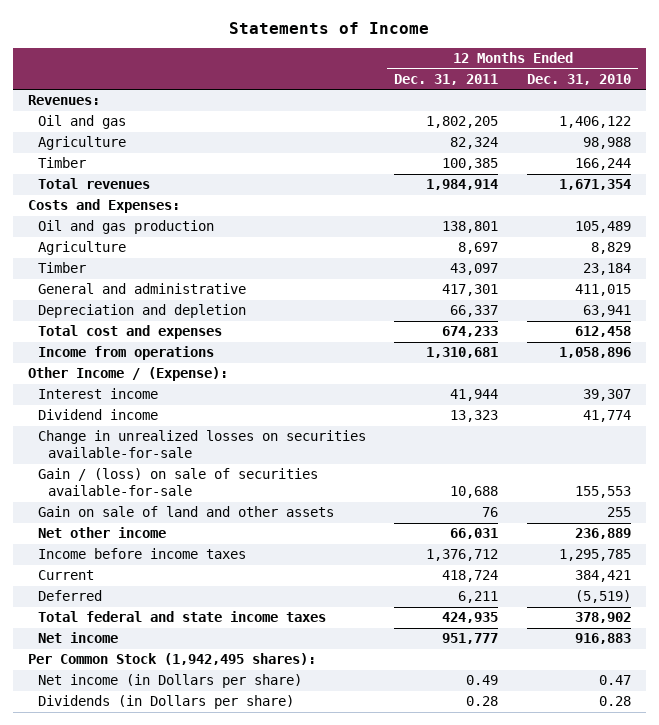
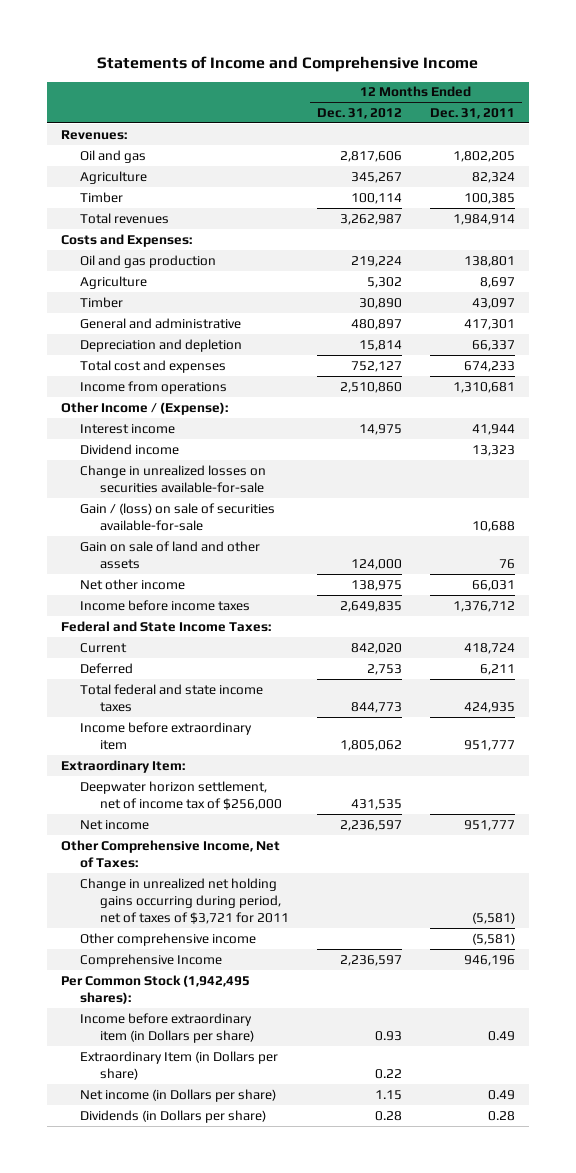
[229,22,430,35] Statements of Income -> [96,55,478,72] Statements of Income and Comprehensive Income
[527,73,632,85] Dec. 31, 2010 -> none
none -> [317,107,403,119] Dec. 31, 2012
none -> [60,620,271,632] Federal and State Income Taxes:
none -> [80,721,253,750] Income before extraordinary item
none -> [60,759,185,773] Extraordinary Item:
none -> [80,780,282,810] Deepwater horizon settlement, net of income tax of $256,000
none -> [60,839,280,868] Other Comprehensive Income, Net of Taxes:
none -> [80,877,289,924] Change in unrealized net holding gains occurring during period, net of taxes of $3,721 for 2011
none -> [80,932,257,946] Other comprehensive income
none -> [80,953,223,967] Comprehensive Income
none -> [80,1012,254,1043] Income before extraordinary item (in Dollars per share)
none -> [80,1050,279,1080] Extraordinary Item (in Dollars per share)

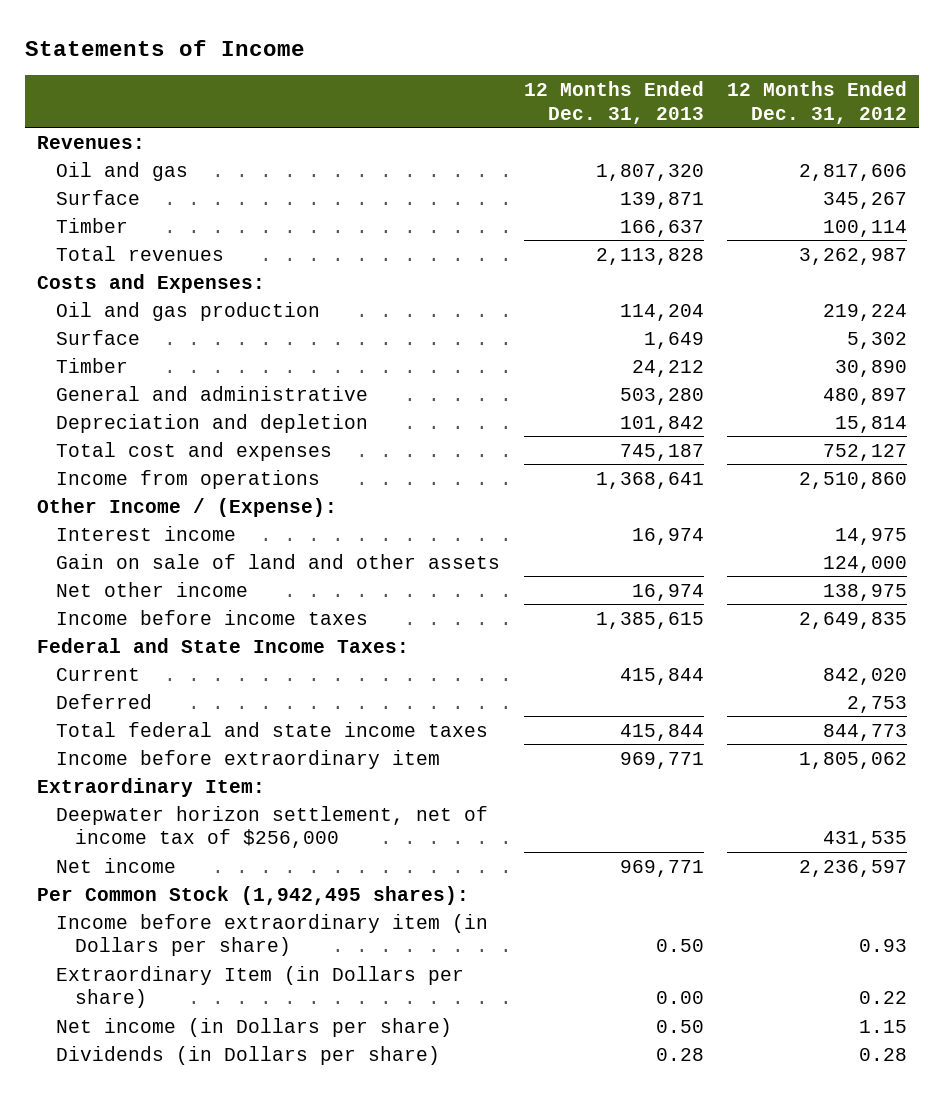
[96,55,478,72] Statements of Income and Comprehensive Income -> [25,39,306,56] Statements of Income
[430,107,516,119] Dec. 31, 2011 -> none
none -> [523,81,704,124] 12 Months Ended Dec. 31, 2013
[80,170,148,184] Agriculture -> [56,189,141,205] Surface
[80,275,148,289] Agriculture -> [56,329,141,345] Surface
[80,443,180,455] Dividend income -> none
[80,464,267,493] Change in unrealized losses on securities available-for-sale -> none
[80,502,276,531] Gain / (loss) on sale of securities available-for-sale -> none
[60,839,280,868] Other Comprehensive Income, Net of Taxes: -> none
[80,877,289,924] Change in unrealized net holding gains occurring during period, net of taxes of $3,721 for 2011 -> none
[80,932,257,946] Other comprehensive income -> none
[80,953,223,967] Comprehensive Income -> none

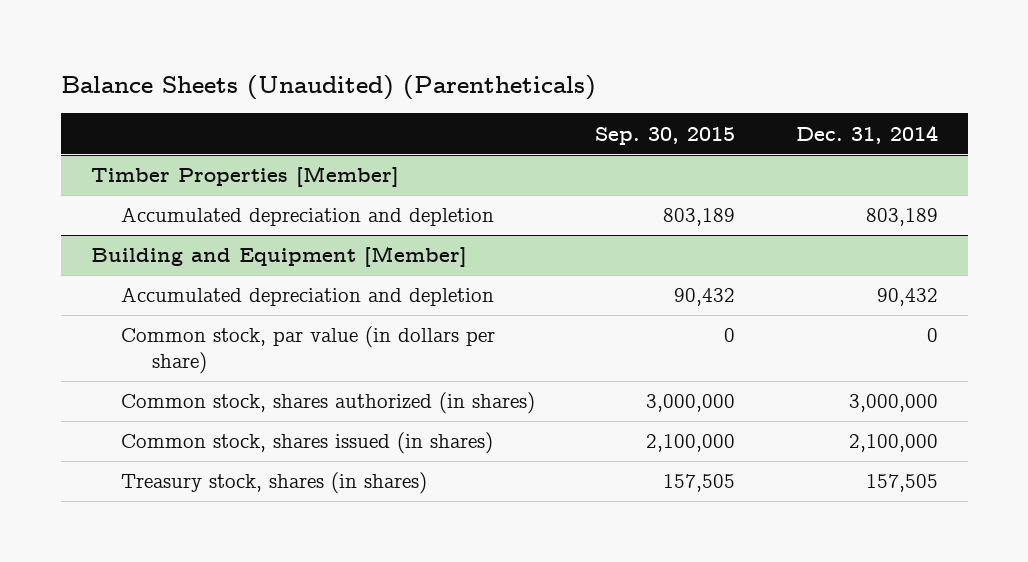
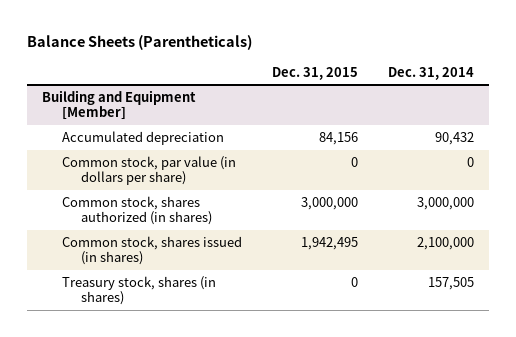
[60,74,596,100] Balance Sheets (Unaudited) (Parentheticals) -> [27,34,253,50] Balance Sheets (Parentheticals)
[595,126,736,145] Sep. 30, 2015 -> none
none -> [271,66,358,80] Dec. 31, 2015
[90,166,399,188] Timber Properties [Member] -> none
[121,207,495,227] Accumulated depreciation and depletion -> none
[121,287,495,307] Accumulated depreciation and depletion -> [61,130,224,145] Accumulated depreciation

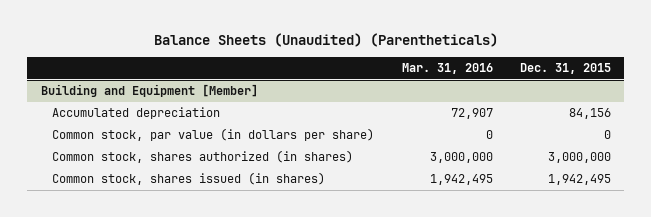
[27,34,253,50] Balance Sheets (Parentheticals) -> [153,33,498,48] Balance Sheets (Unaudited) (Parentheticals)
[387,66,474,80] Dec. 31, 2014 -> none
none -> [401,63,493,75] Mar. 31, 2016
[61,275,216,306] Treasury stock, shares (in shares) -> none

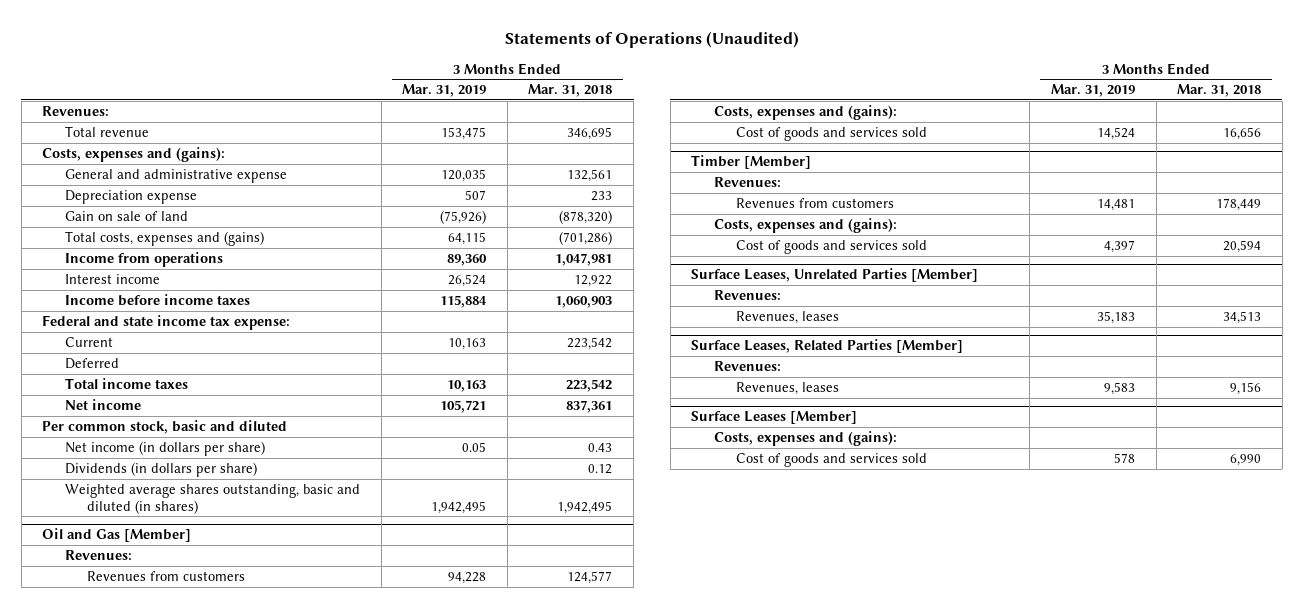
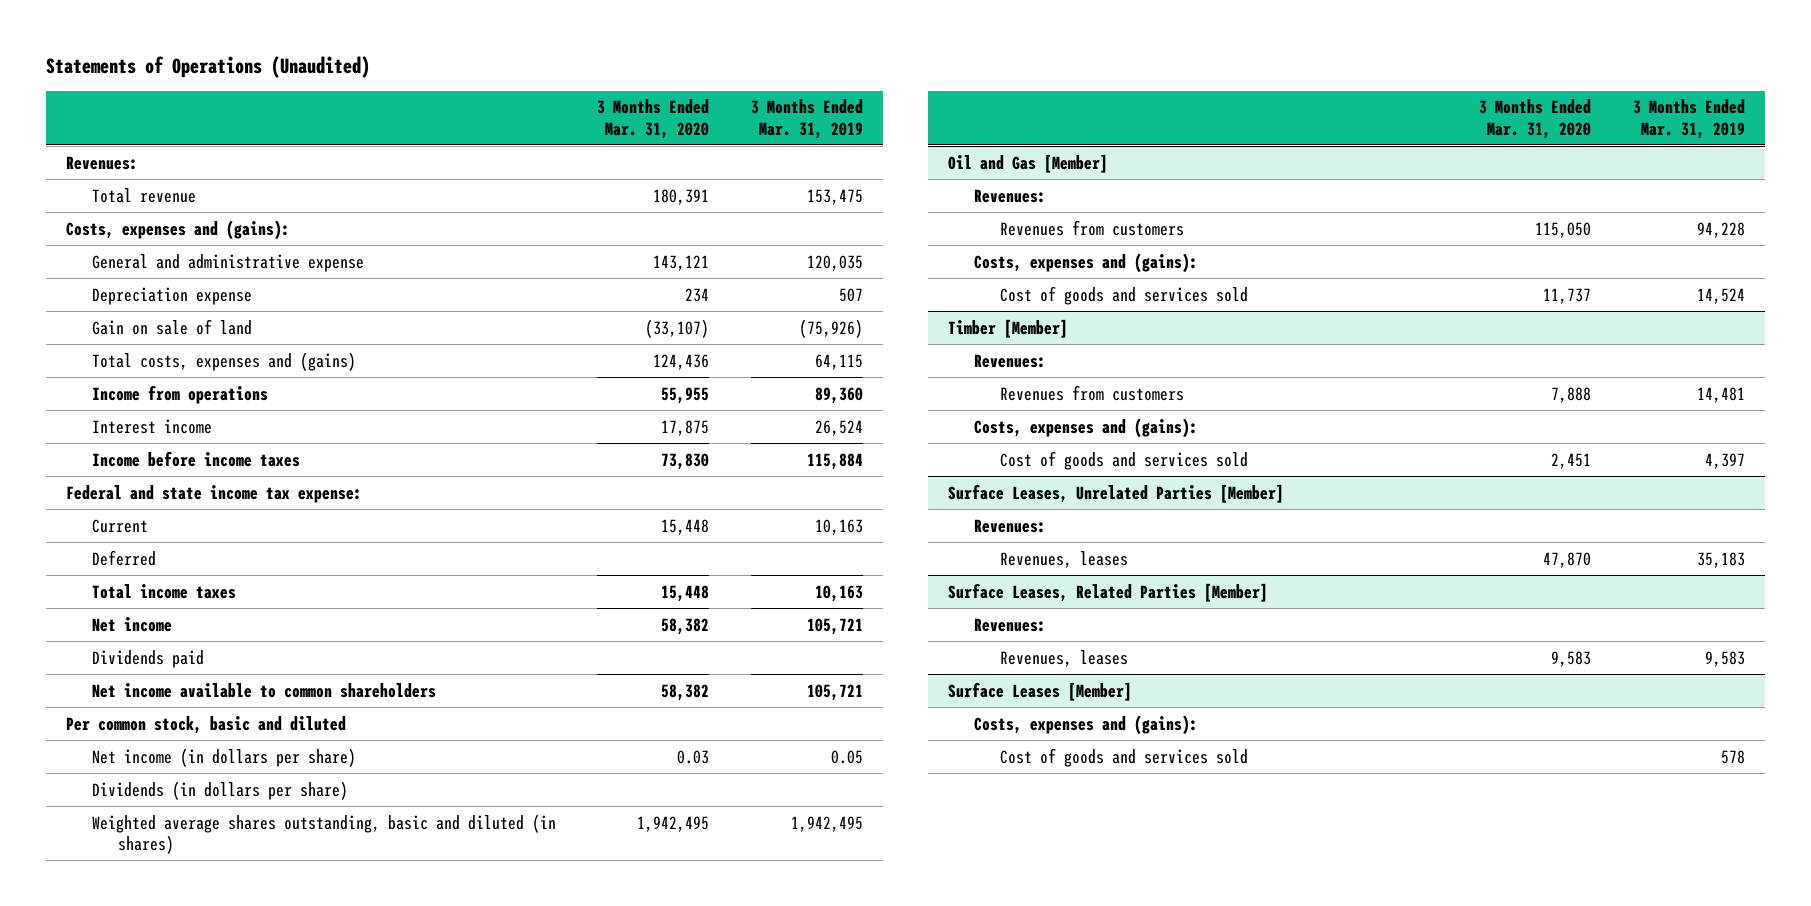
[528,84,613,98] Mar. 31, 2018 -> none
none -> [597,99,710,139] 3 Months Ended Mar. 31, 2020
none -> [92,649,205,668] Dividends paid
none -> [92,682,437,698] Net income available to common shareholders

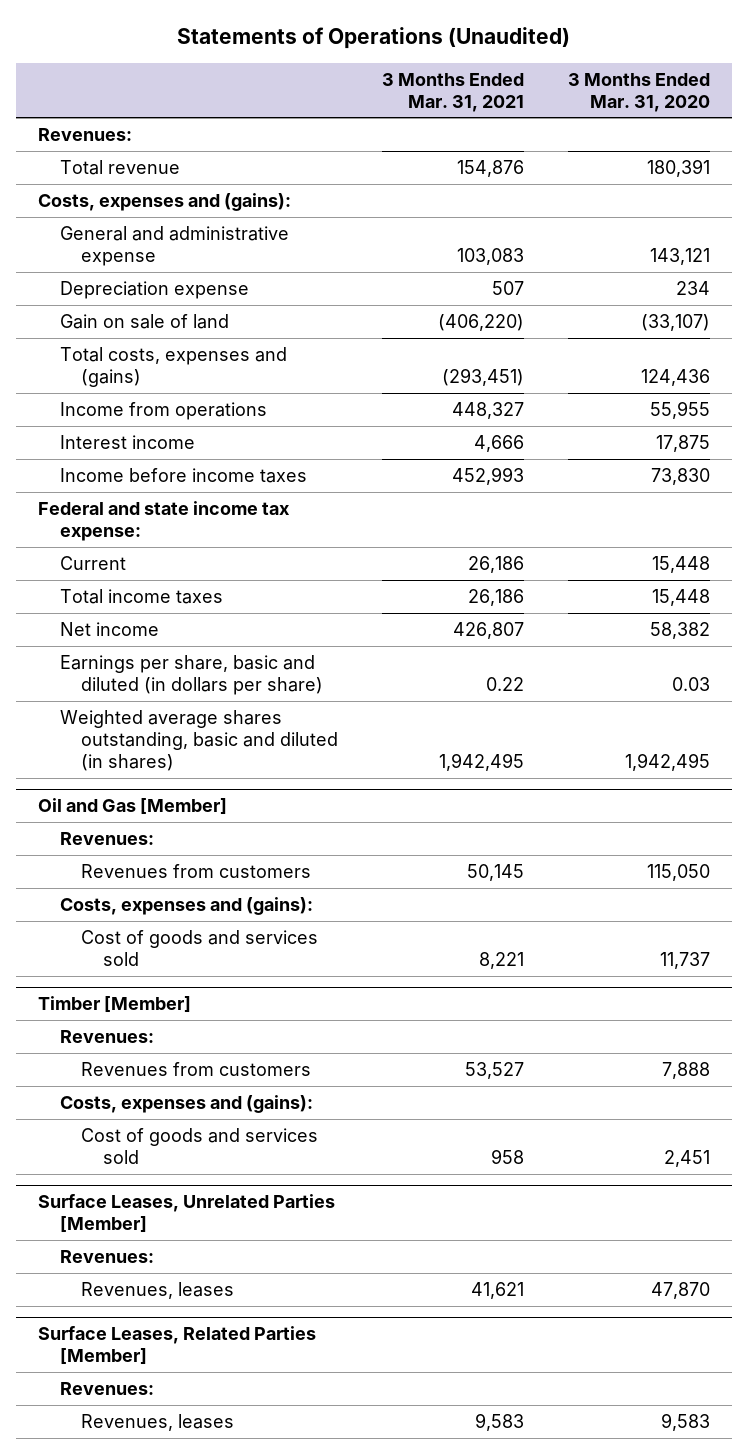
[750,99,863,139] 3 Months Ended Mar. 31, 2019 -> none
none -> [382,72,525,112] 3 Months Ended Mar. 31, 2021
[92,549,157,566] Deferred -> none
[92,649,205,668] Dividends paid -> none
[92,682,437,698] Net income available to common shareholders -> none
[66,715,347,734] Per common stock, basic and diluted -> none
[92,747,357,767] Net income (in dollars per share) -> none
[92,780,349,800] Dividends (in dollars per share) -> none
none -> [59,655,324,696] Earnings per share, basic and diluted (in dollars per share)
[948,681,1133,701] Surface Leases [Member] -> none
[974,714,1199,735] Costs, expenses and (gains): -> none
[1000,747,1249,767] Cost of goods and services sold -> none

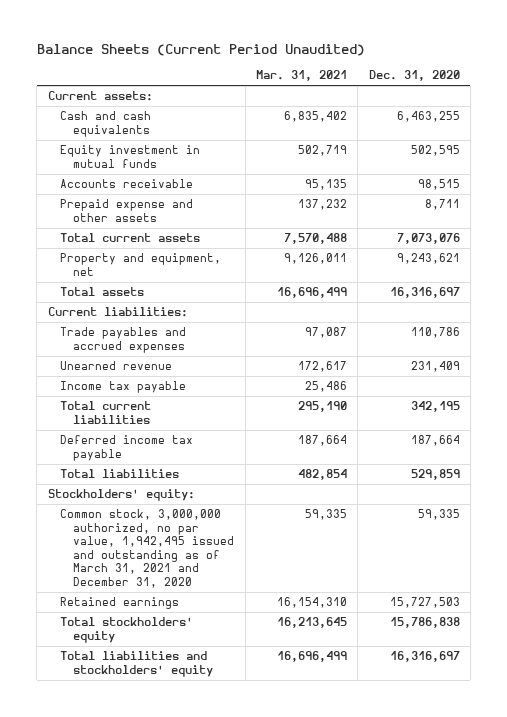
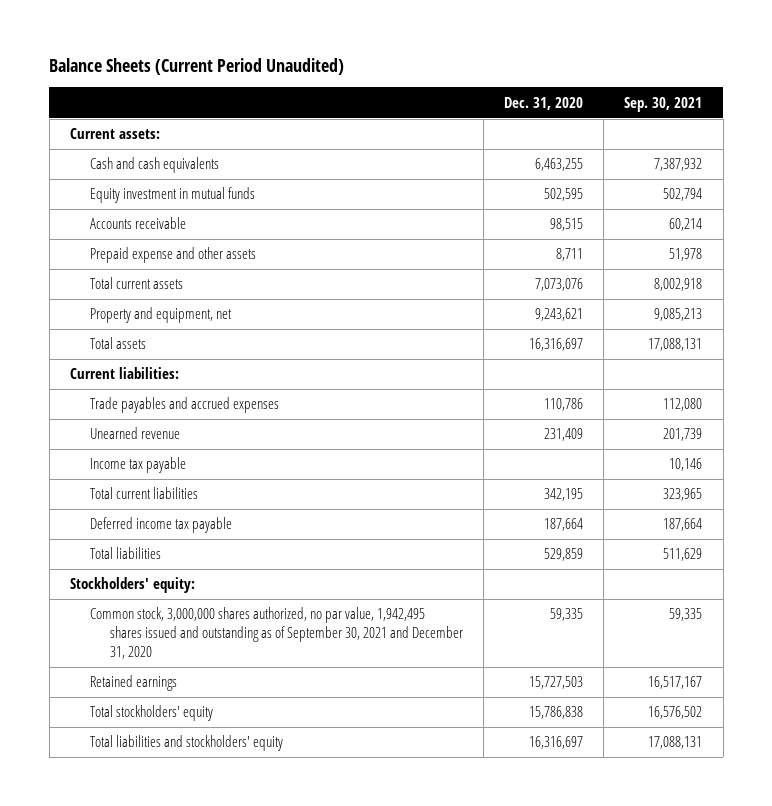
[255,70,347,82] Mar. 31, 2021 -> none
none -> [624,96,703,112] Sep. 30, 2021
[60,509,235,588] Common stock, 3,000,000 authorized, no par value, 1,942,495 issued and outstanding as of March 31, 2021 and December 31, 2020 -> [89,607,463,660] Common stock, 3,000,000 shares authorized, no par value, 1,942,495 shares issued and outstanding as of September 30, 2021 and December 31, 2020

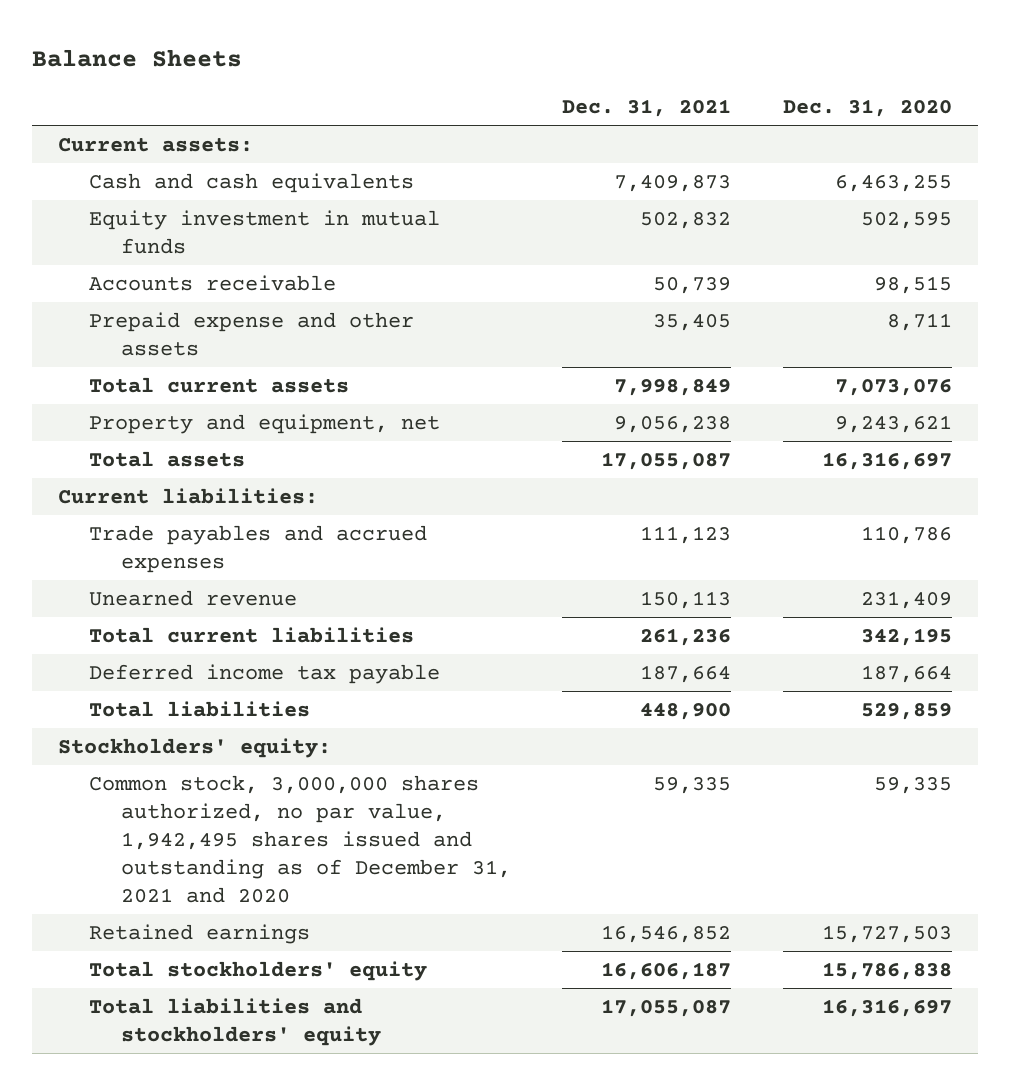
[49,58,345,76] Balance Sheets (Current Period Unaudited) -> [32,49,243,68] Balance Sheets
[624,96,703,112] Sep. 30, 2021 -> none
none -> [562,99,732,118] Dec. 31, 2021
[89,457,186,474] Income tax payable -> none
[89,607,463,660] Common stock, 3,000,000 shares authorized, no par value, 1,942,495 shares issued and outstanding as of September 30, 2021 and December 31, 2020 -> [89,774,511,903] Common stock, 3,000,000 shares authorized, no par value, 1,942,495 shares issued and outstanding as of December 31, 2021 and 2020

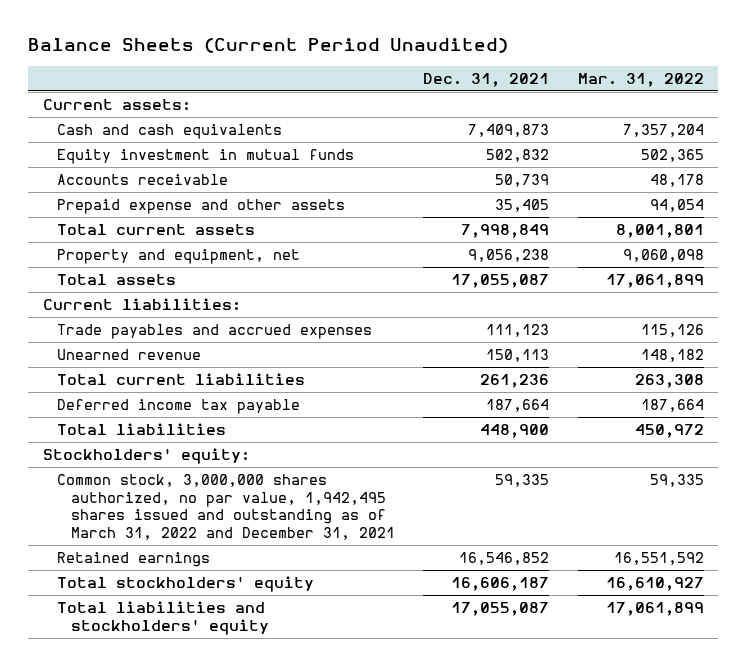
[32,49,243,68] Balance Sheets -> [28,37,509,53] Balance Sheets (Current Period Unaudited)
[783,99,953,118] Dec. 31, 2020 -> none
none -> [577,72,704,87] Mar. 31, 2022
[89,774,511,903] Common stock, 3,000,000 shares authorized, no par value, 1,942,495 shares issued and outstanding as of December 31, 2021 and 2020 -> [56,474,395,540] Common stock, 3,000,000 shares authorized, no par value, 1,942,495 shares issued and outstanding as of March 31, 2022 and December 31, 2021

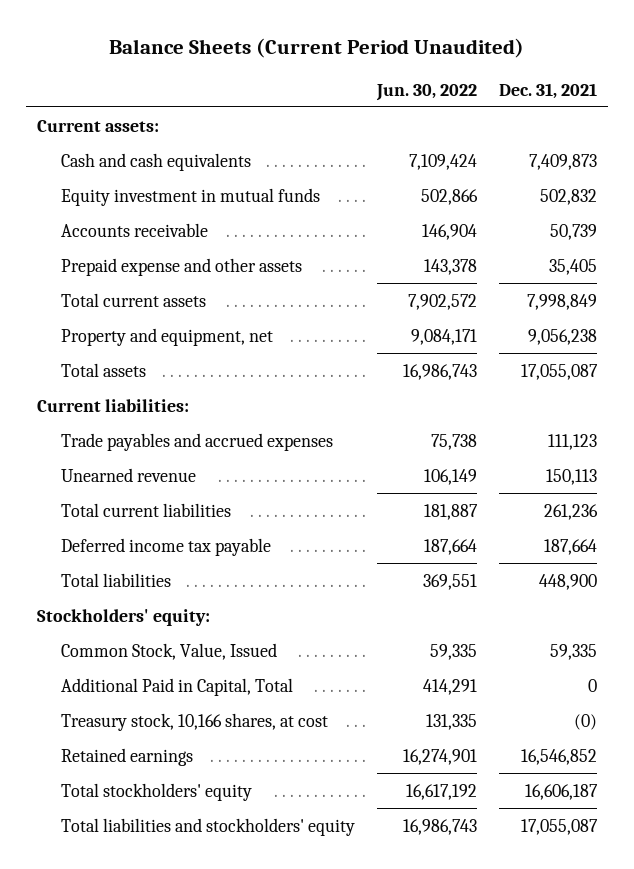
[577,72,704,87] Mar. 31, 2022 -> none
none -> [375,83,477,101] Jun. 30, 2022
[56,474,395,540] Common stock, 3,000,000 shares authorized, no par value, 1,942,495 shares issued and outstanding as of March 31, 2022 and December 31, 2021 -> [60,642,277,660] Common Stock, Value, Issued
none -> [60,677,293,696] Additional Paid in Capital, Total
none -> [60,712,328,731] Treasury stock, 10,166 shares, at cost

